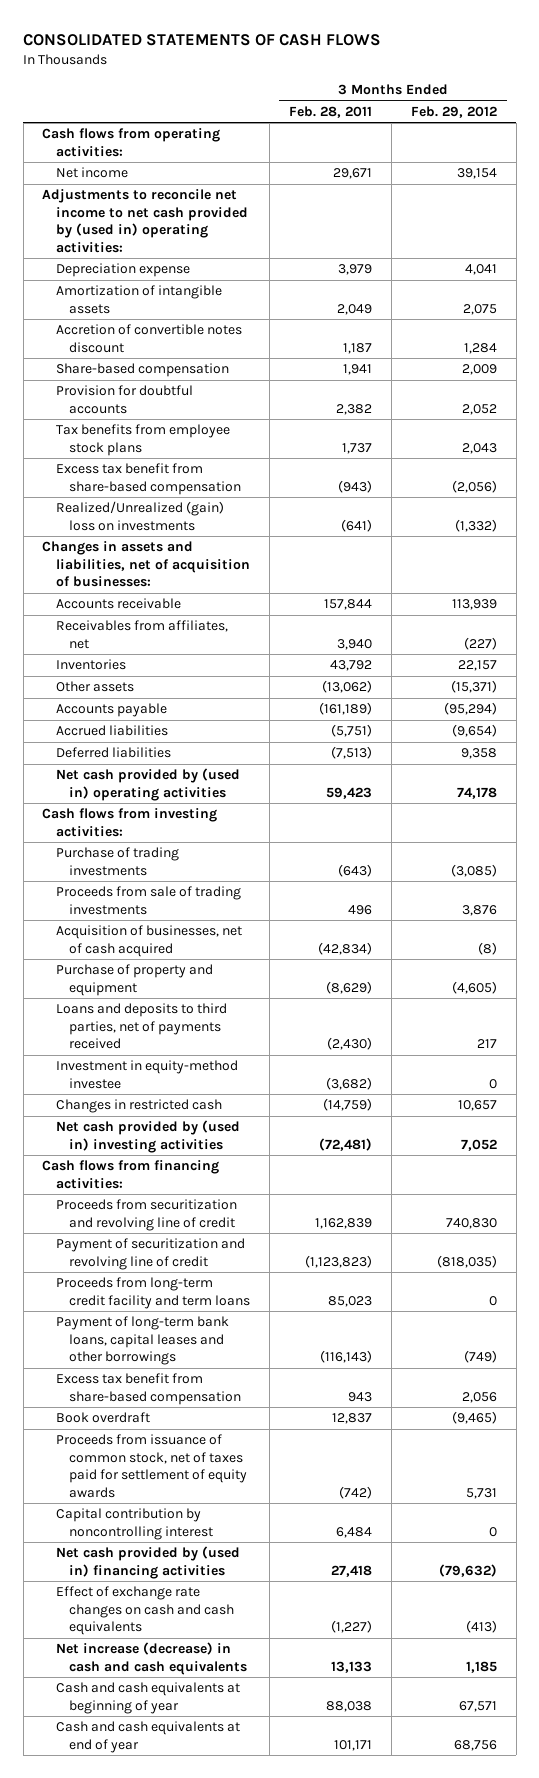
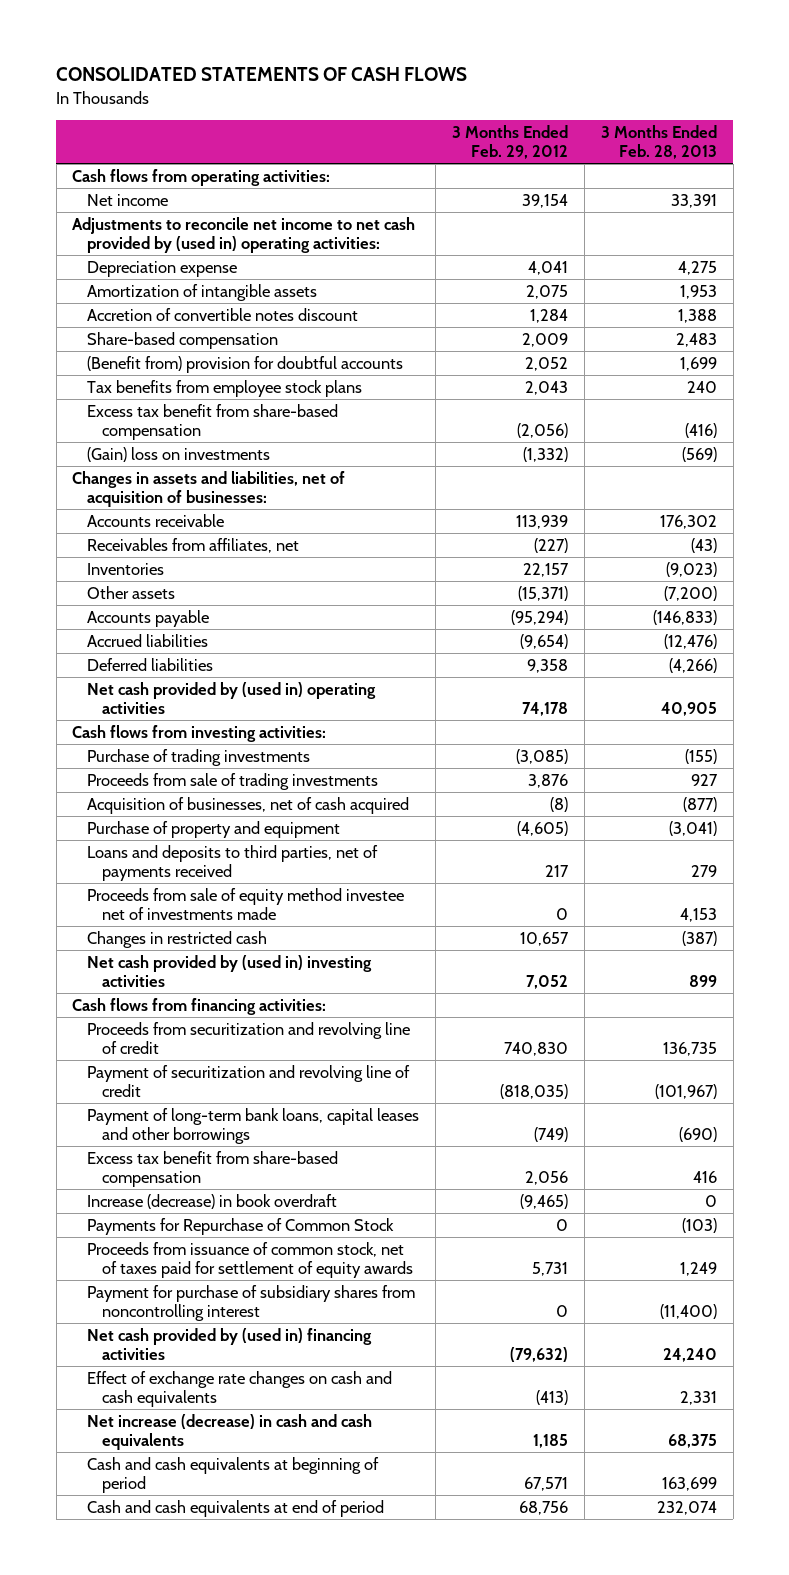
[288,105,372,118] Feb. 28, 2011 -> none
none -> [600,124,717,160] 3 Months Ended Feb. 28, 2013
[55,385,193,414] Provision for doubtful accounts -> [87,355,404,373] (Benefit from) provision for doubtful accounts
[55,501,224,531] Realized/Unrealized (gain) loss on investments -> [87,446,271,462] (Gain) loss on investments
[55,1060,238,1089] Investment in equity-method investee -> none
none -> [87,887,405,921] Proceeds from sale of equity method investee net of investments made
[55,1277,251,1309] Proceeds from long-term credit facility and term loans -> none
[55,1412,150,1424] Book overdraft -> [87,1193,338,1209] Increase (decrease) in book overdraft
none -> [87,1217,395,1235] Payments for Repurchase of Common Stock
[55,1508,214,1540] Capital contribution by noncontrolling interest -> none
none -> [87,1284,416,1322] Payment for purchase of subsidiary shares from noncontrolling interest
[55,1682,240,1714] Cash and cash equivalents at beginning of year -> [87,1456,380,1494] Cash and cash equivalents at beginning of period
[55,1721,240,1753] Cash and cash equivalents at end of year -> [87,1499,385,1517] Cash and cash equivalents at end of period

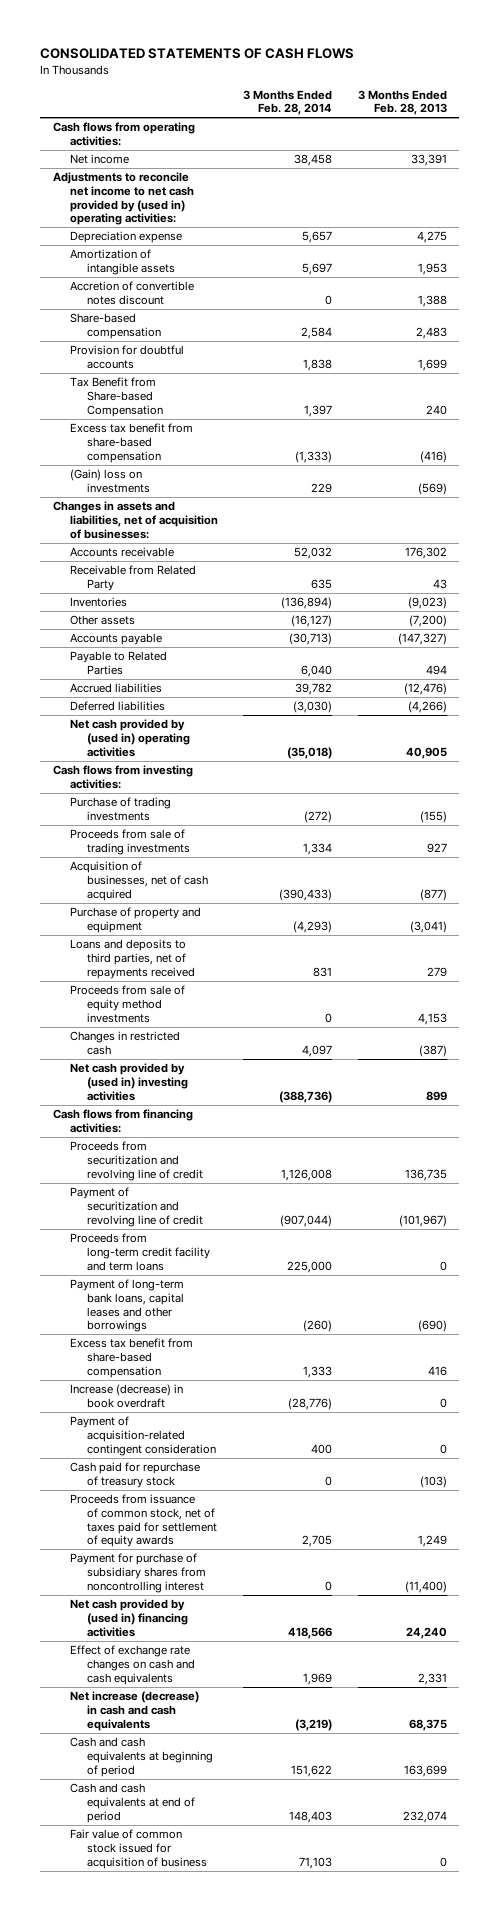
[452,124,569,160] 3 Months Ended Feb. 29, 2012 -> none
none -> [243,89,333,116] 3 Months Ended Feb. 28, 2014
[87,379,363,397] Tax benefits from employee stock plans -> none
[87,355,404,373] (Benefit from) provision for doubtful accounts -> [70,345,185,369] Provision for doubtful accounts
none -> [70,377,164,417] Tax Benefit from Share-based Compensation
[87,537,300,553] Receivables from affiliates, net -> none
none -> [70,565,197,591] Receivable from Related Party
[652,609,717,625] (146,833) -> [397,633,447,646] (147,327)
none -> [70,651,168,675] Payable to Related Parties
[87,844,379,882] Loans and deposits to third parties, net of payments received -> [70,939,196,979] Loans and deposits to third parties, net of repayments received
[87,887,405,921] Proceeds from sale of equity method investee net of investments made -> [70,985,186,1023] Proceeds from sale of equity method investments
none -> [70,1233,211,1271] Proceeds from long-term credit facility and term loans
none -> [70,1416,217,1456] Payment of acquisition-related contingent consideration
[87,1217,395,1235] Payments for Repurchase of Common Stock -> [70,1462,201,1488] Cash paid for repurchase of treasury stock
none -> [70,1829,208,1869] Fair value of common stock issued for acquisition of business

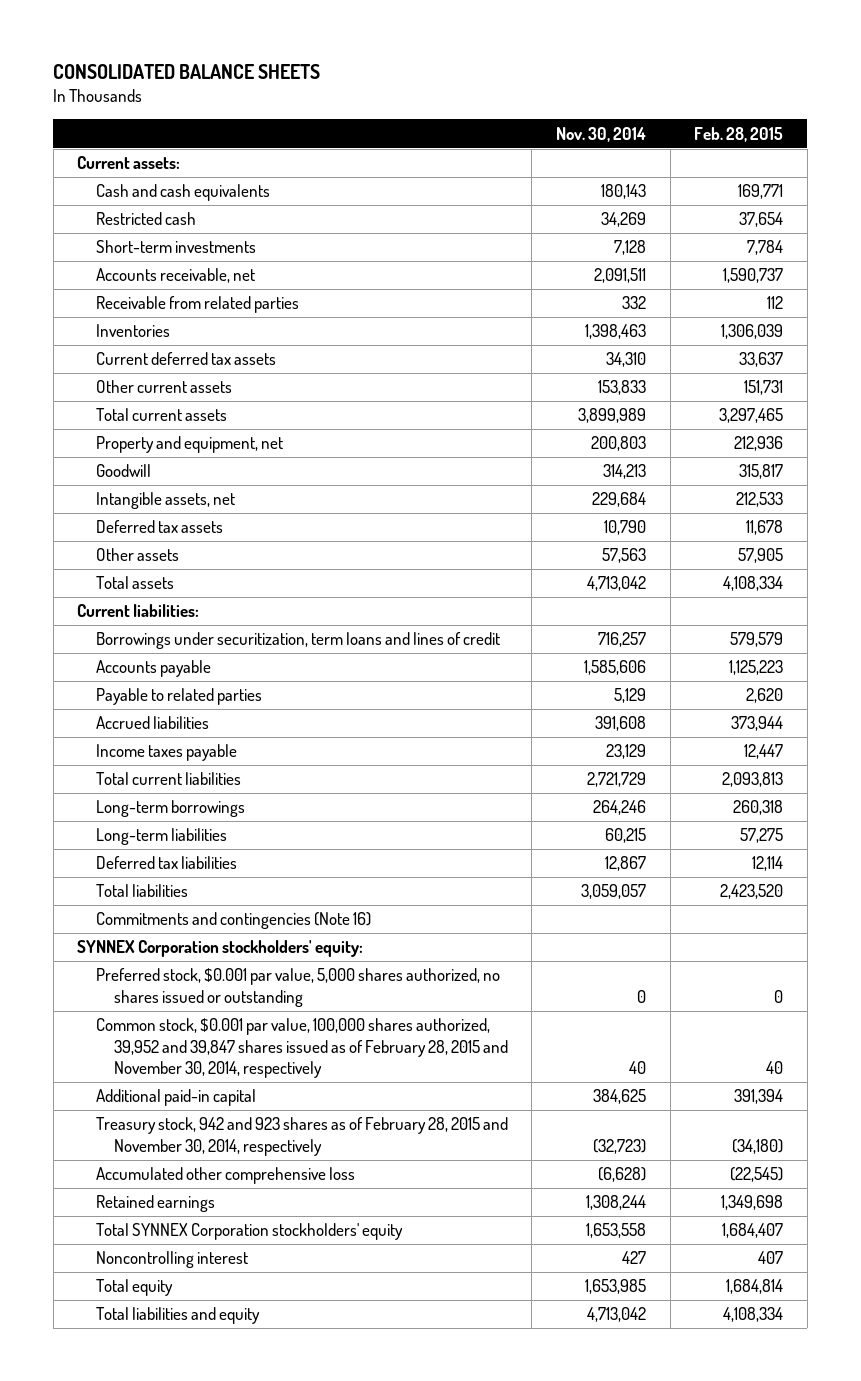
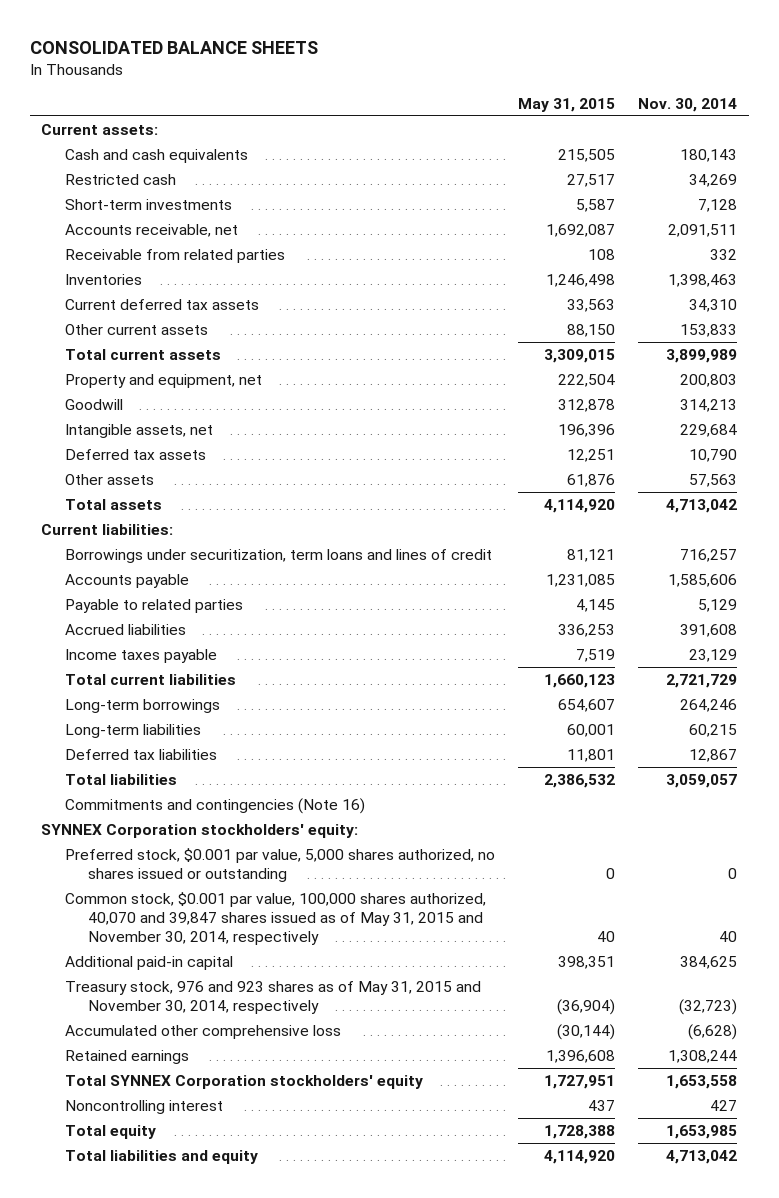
[694,126,784,142] Feb. 28, 2015 -> none
none -> [518,97,616,112] May 31, 2015
[95,1018,508,1078] Common stock, $0.001 par value, 100,000 shares authorized, 39,952 and 39,847 shares issued as of February 28, 2015 and November 30, 2014, respectively -> [64,892,486,945] Common stock, $0.001 par value, 100,000 shares authorized, 40,070 and 39,847 shares issued as of May 31, 2015 and November 30, 2014, respectively
[95,1117,508,1156] Treasury stock, 942 and 923 shares as of February 28, 2015 and November 30, 2014, respectively -> [64,981,481,1014] Treasury stock, 976 and 923 shares as of May 31, 2015 and November 30, 2014, respectively

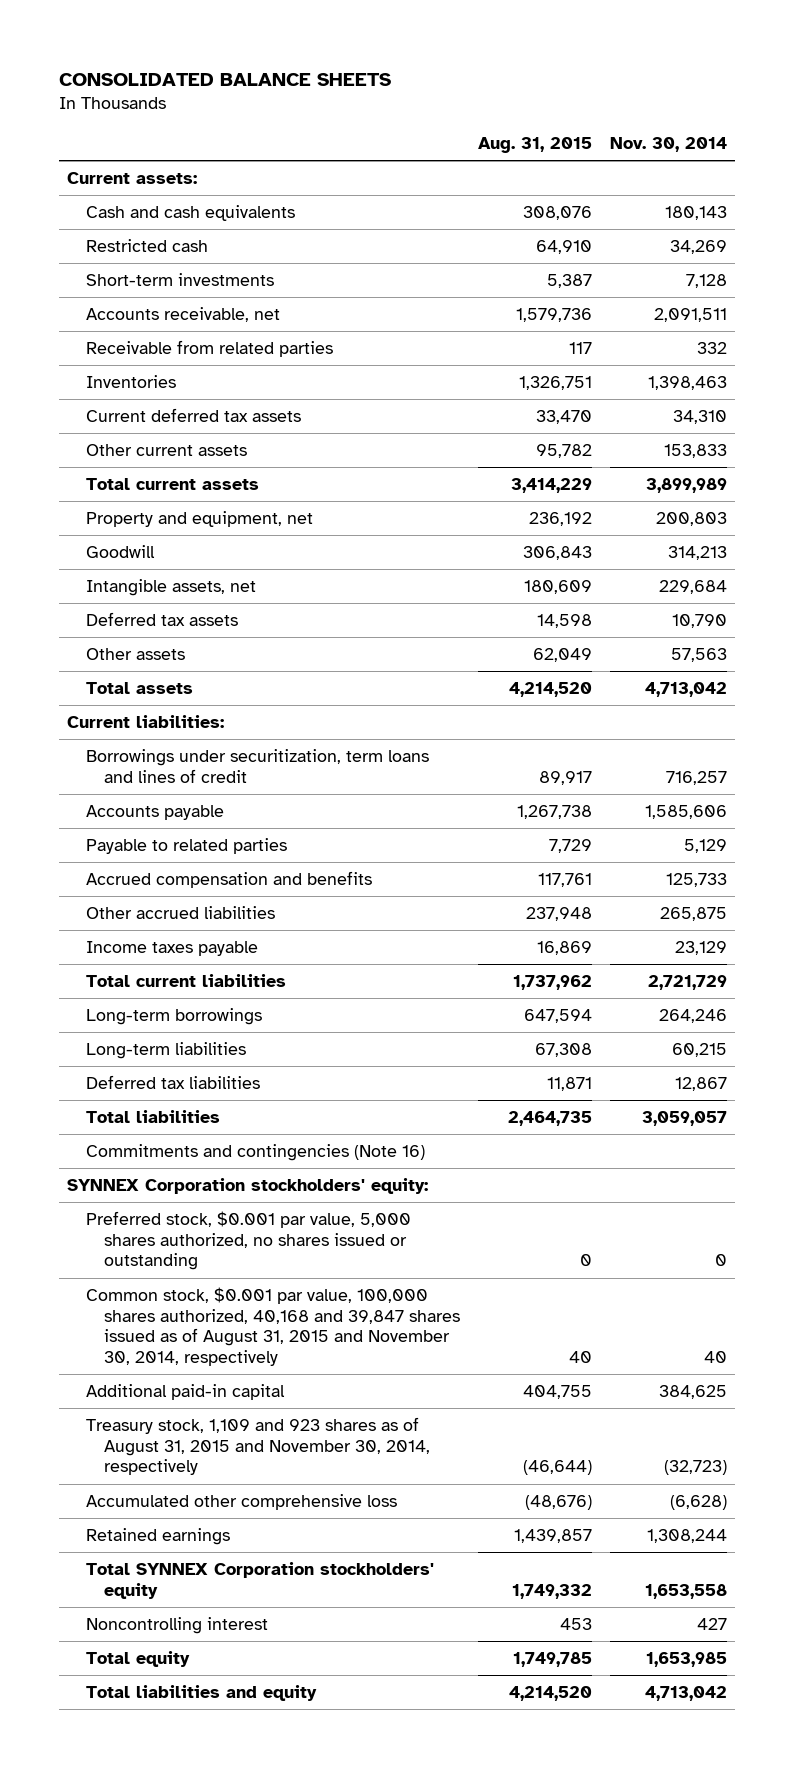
[518,97,616,112] May 31, 2015 -> none
none -> [478,137,593,154] Aug. 31, 2015
none -> [85,870,372,888] Accrued compensation and benefits
[64,624,186,636] Accrued liabilities -> [85,905,275,919] Other accrued liabilities
[680,624,738,638] 391,608 -> [659,906,727,921] 265,875
[64,892,486,945] Common stock, $0.001 par value, 100,000 shares authorized, 40,070 and 39,847 shares issued as of May 31, 2015 and November 30, 2014, respectively -> [85,1286,461,1367] Common stock, $0.001 par value, 100,000 shares authorized, 40,168 and 39,847 shares issued as of August 31, 2015 and November 30, 2014, respectively
[64,981,481,1014] Treasury stock, 976 and 923 shares as of May 31, 2015 and November 30, 2014, respectively -> [85,1416,431,1476] Treasury stock, 1,109 and 923 shares as of August 31, 2015 and November 30, 2014, respectively

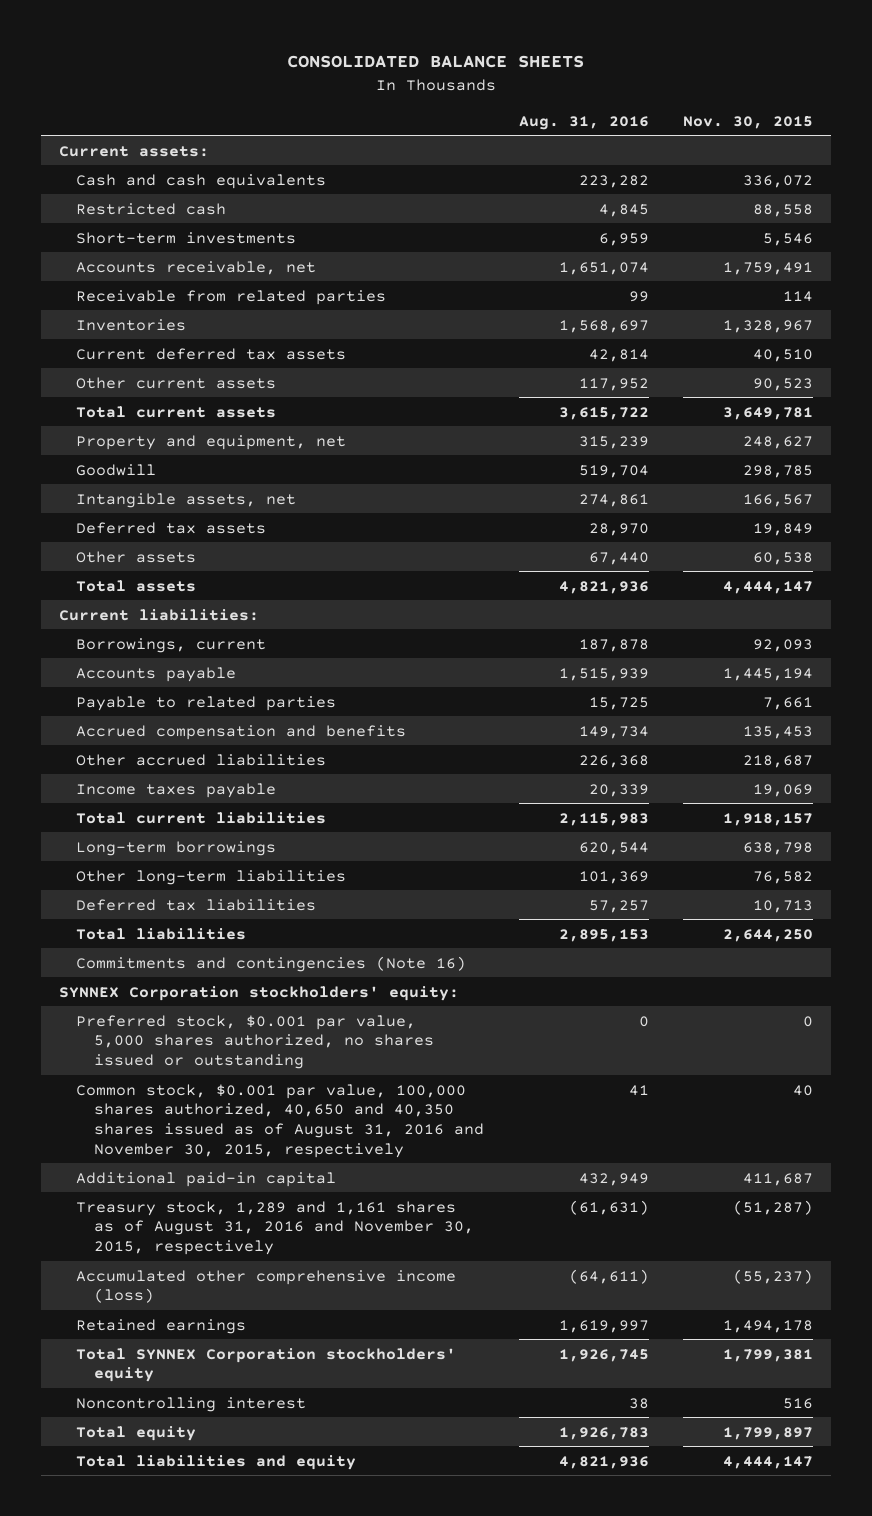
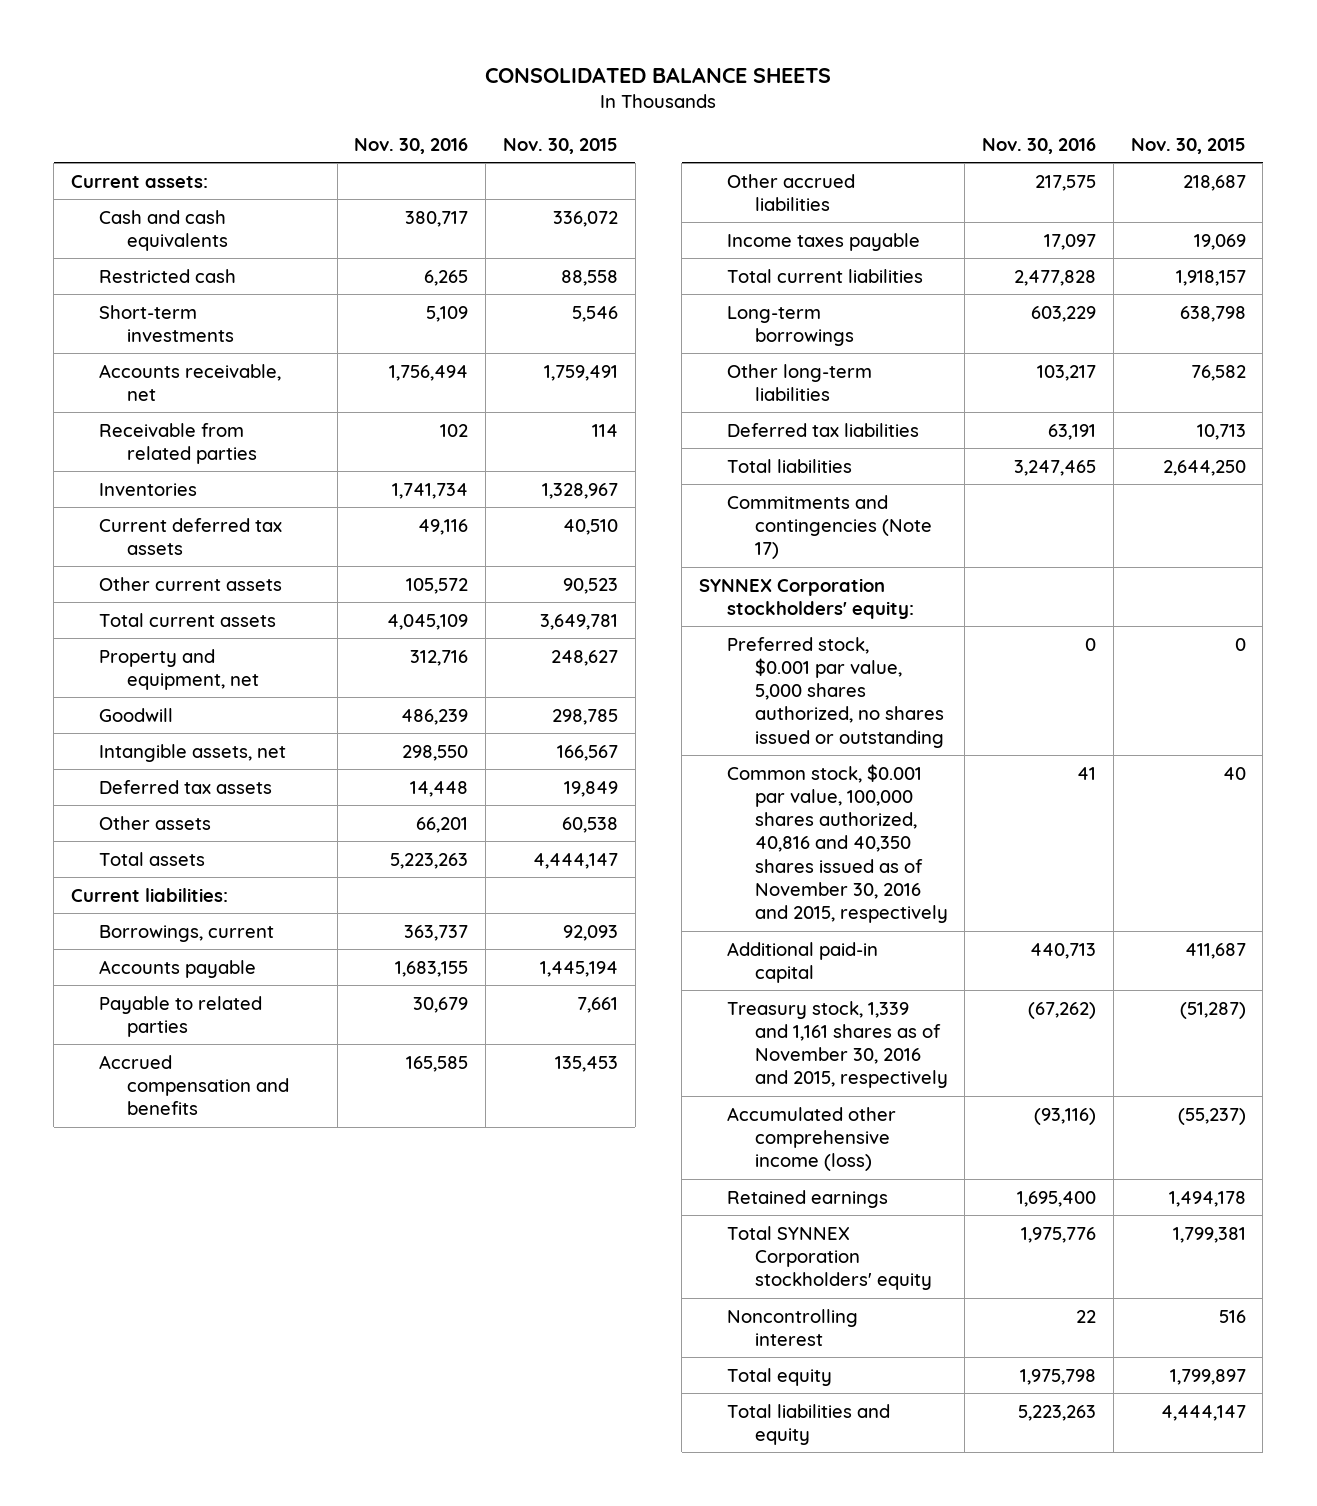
[518,115,649,130] Aug. 31, 2016 -> none
none -> [354,137,469,154] Nov. 30, 2016
[76,955,467,972] Commitments and contingencies (Note 16) -> [726,494,932,560] Commitments and contingencies (Note 17)
[76,1083,484,1158] Common stock, $0.001 par value, 100,000 shares authorized, 40,650 and 40,350 shares issued as of August 31, 2016 and November 30, 2015, respectively -> [726,763,948,923] Common stock, $0.001 par value, 100,000 shares authorized, 40,816 and 40,350 shares issued as of November 30, 2016 and 2015, respectively
[76,1200,474,1255] Treasury stock, 1,289 and 1,161 shares as of August 31, 2016 and November 30, 2015, respectively -> [726,1000,948,1089] Treasury stock, 1,339 and 1,161 shares as of November 30, 2016 and 2015, respectively

